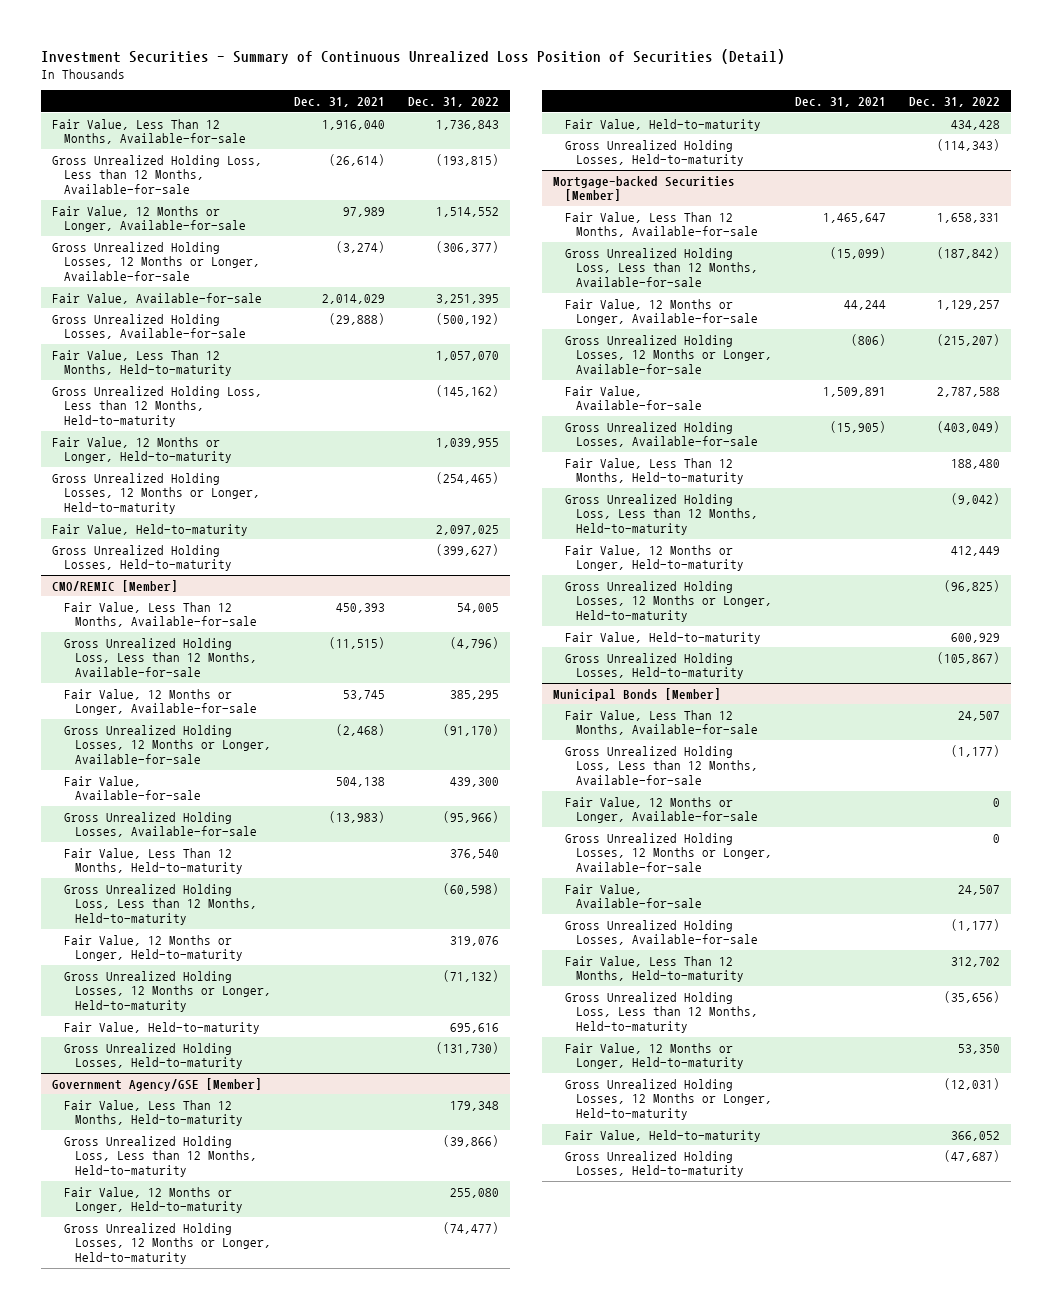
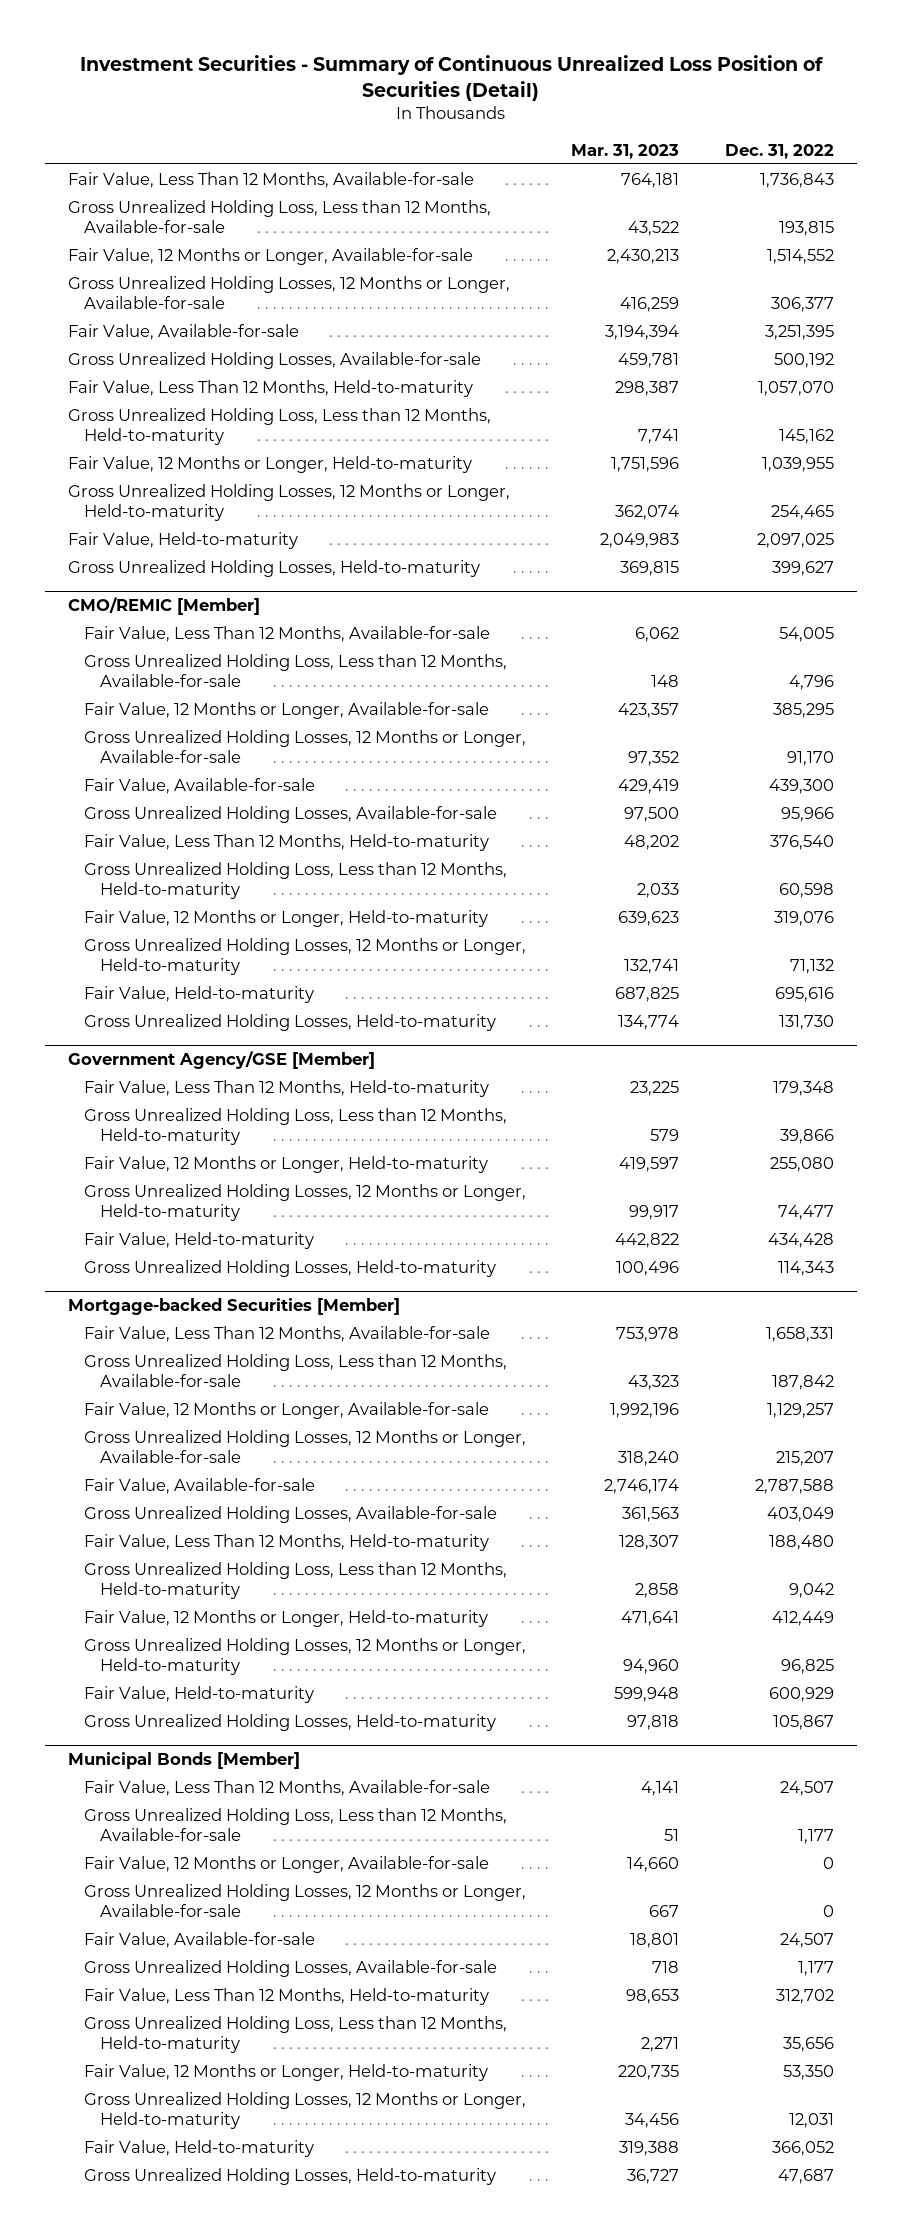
[293,97,385,108] Dec. 31, 2021 -> none
none -> [571,143,680,159] Mar. 31, 2023
[435,153,499,166] (193,815) -> [779,221,835,237] 193,815
[435,240,499,253] (306,377) -> [771,297,835,313] 306,377
[435,312,499,325] (500,192) -> [774,352,835,368] 500,192
[435,384,499,397] (145,162) -> [779,429,835,445] 145,162
[435,471,499,484] (254,465) -> [771,505,835,521] 254,465
[435,543,499,556] (399,627) -> [772,560,835,576] 399,627
[449,636,499,649] (4,796) -> [789,675,835,691] 4,796
[442,723,499,736] (91,170) -> [787,751,835,767] 91,170
[442,810,499,823] (95,966) -> [781,806,835,822] 95,966
[442,882,499,895] (60,598) -> [779,883,835,899] 60,598
[442,969,499,982] (71,132) -> [790,959,835,975] 71,132
[435,1041,499,1054] (131,730) -> [779,1014,835,1030] 131,730
[442,1134,499,1147] (39,866) -> [780,1129,835,1145] 39,866
[442,1221,499,1234] (74,477) -> [778,1205,835,1221] 74,477
[936,138,1000,151] (114,343) -> [778,1260,835,1276] 114,343
[936,246,1000,259] (187,842) -> [772,1375,835,1391] 187,842
[936,333,1000,346] (215,207) -> [776,1451,835,1467] 215,207
[936,420,1000,433] (403,049) -> [767,1506,835,1522] 403,049
[950,492,1000,505] (9,042) -> [789,1583,835,1599] 9,042
[943,579,1000,592] (96,825) -> [781,1659,835,1675] 96,825
[936,651,1000,664] (105,867) -> [773,1714,835,1730] 105,867
[950,744,1000,757] (1,177) -> [798,1829,835,1845] 1,177
[950,918,1000,931] (1,177) -> [798,1960,835,1976] 1,177
[943,990,1000,1003] (35,656) -> [783,2037,835,2053] 35,656
[943,1077,1000,1090] (12,031) -> [789,2113,835,2129] 12,031
[943,1149,1000,1162] (47,687) -> [778,2168,835,2184] 47,687

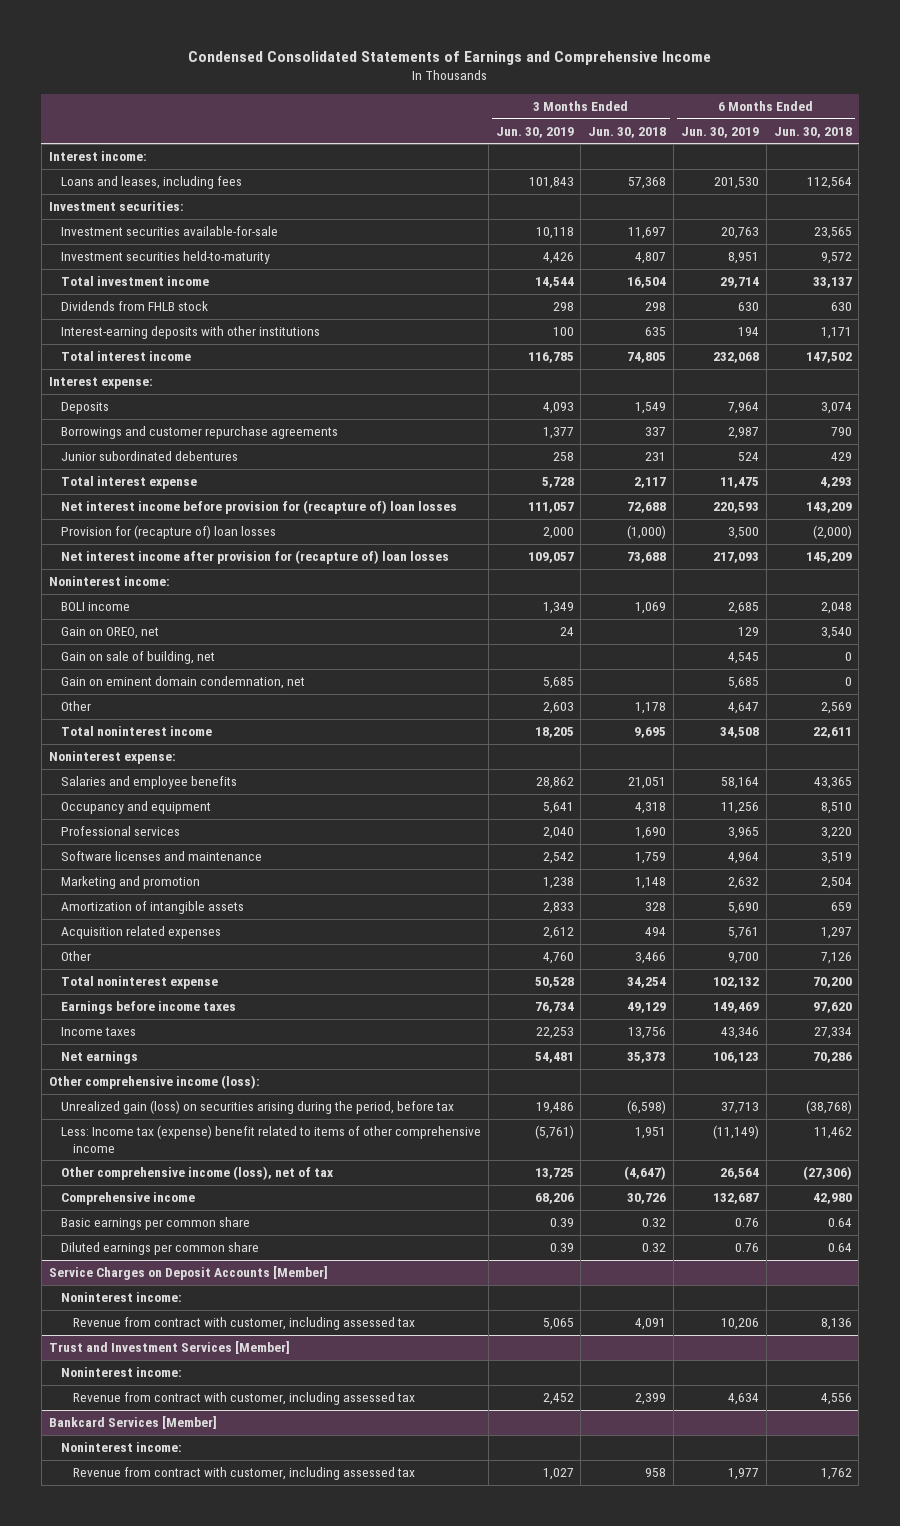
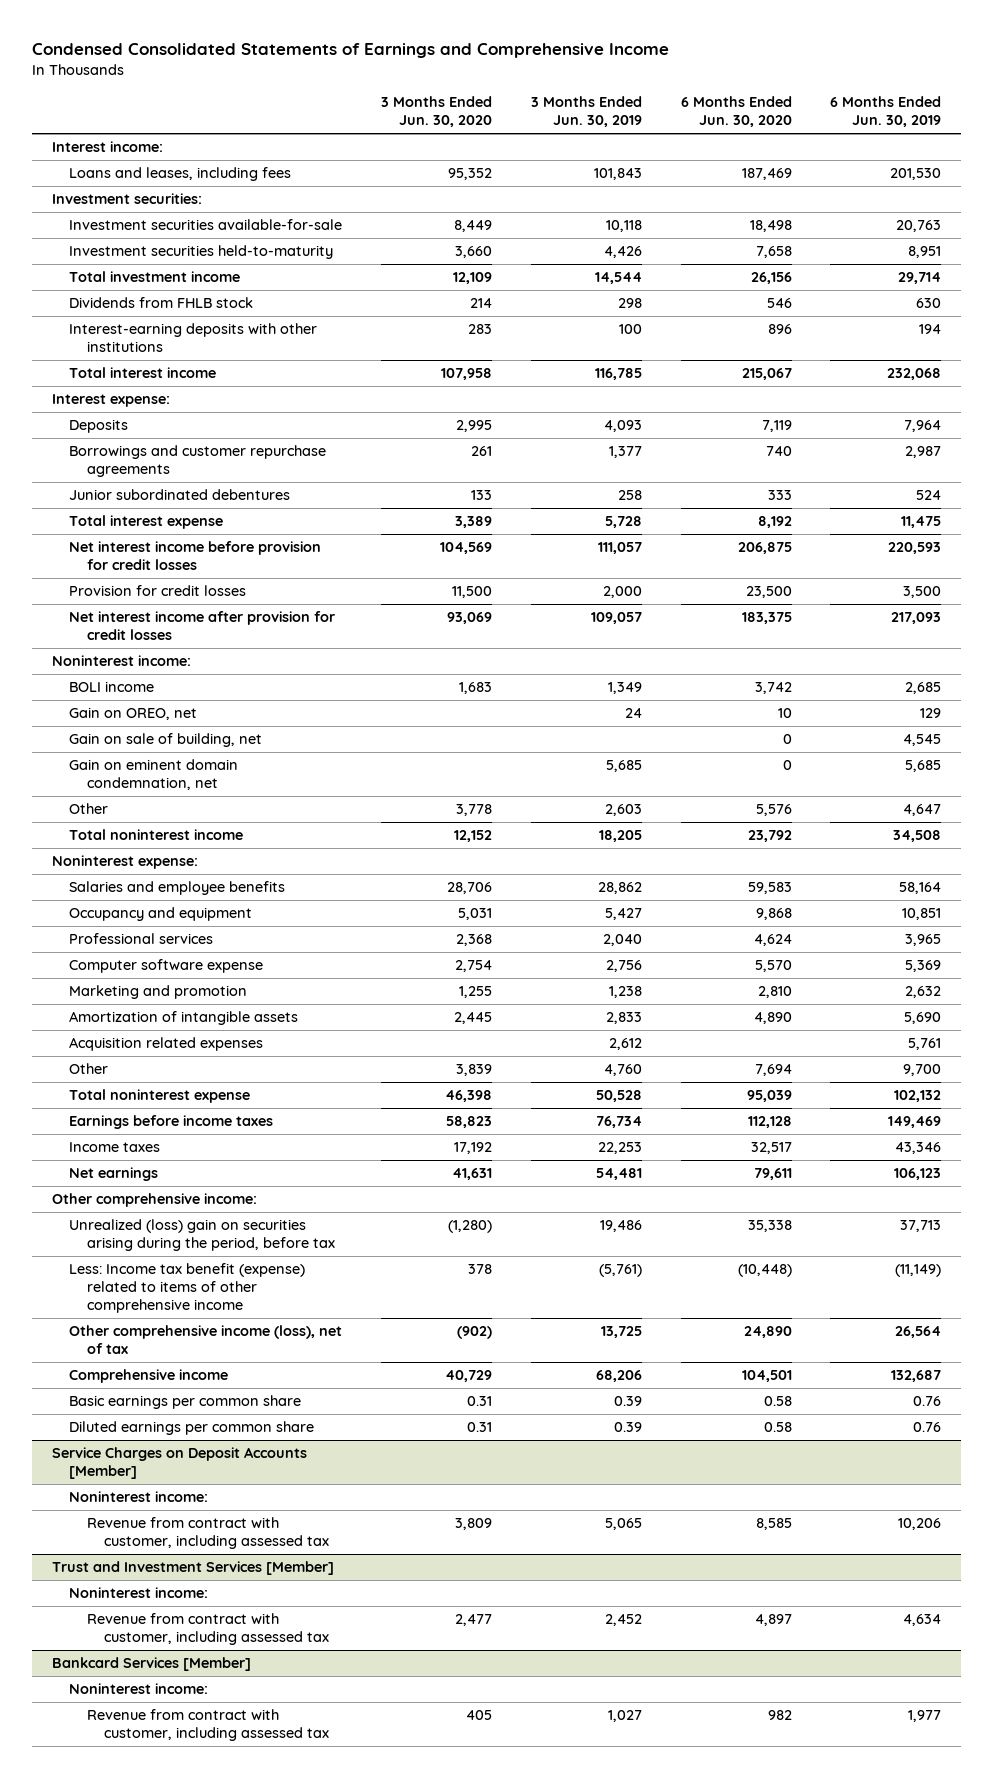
[588,126,667,138] Jun. 30, 2018 -> none
[773,126,852,138] Jun. 30, 2018 -> none
none -> [381,96,493,128] 3 Months Ended Jun. 30, 2020
none -> [680,96,792,128] 6 Months Ended Jun. 30, 2020
[60,500,457,515] Net interest income before provision for (recapture of) loan losses -> [69,541,322,571] Net interest income before provision for credit losses
[60,525,276,540] Provision for (recapture of) loan losses -> [69,585,247,597] Provision for credit losses
[60,550,449,565] Net interest income after provision for (recapture of) loan losses -> [69,611,336,641] Net interest income after provision for credit losses
[542,802,574,815] 5,641 -> [604,908,642,921] 5,427
[720,802,759,815] 11,256 -> [902,908,942,921] 10,851
[60,851,262,862] Software licenses and maintenance -> none
none -> [69,959,264,974] Computer software expense
[48,1075,260,1090] Other comprehensive income (loss): -> [51,1193,257,1208] Other comprehensive income:
[60,1100,454,1115] Unrealized gain (loss) on securities arising during the period, before tax -> [69,1219,335,1252] Unrealized (loss) gain on securities arising during the period, before tax
[60,1125,481,1153] Less: Income tax (expense) benefit related to items of other comprehensive income -> [69,1263,306,1314] Less: Income tax benefit (expense) related to items of other comprehensive income

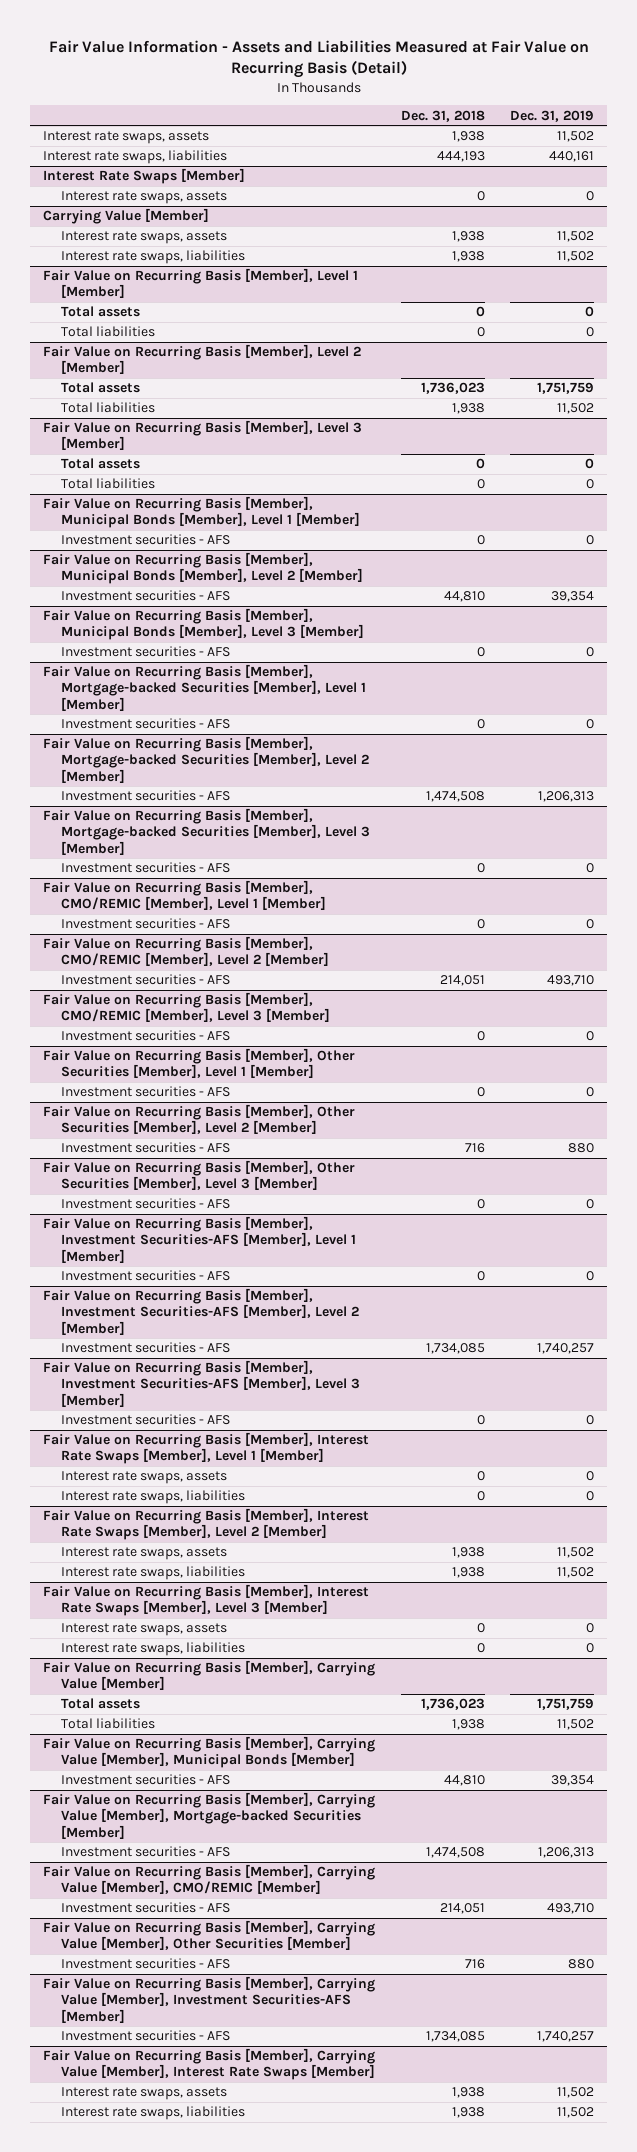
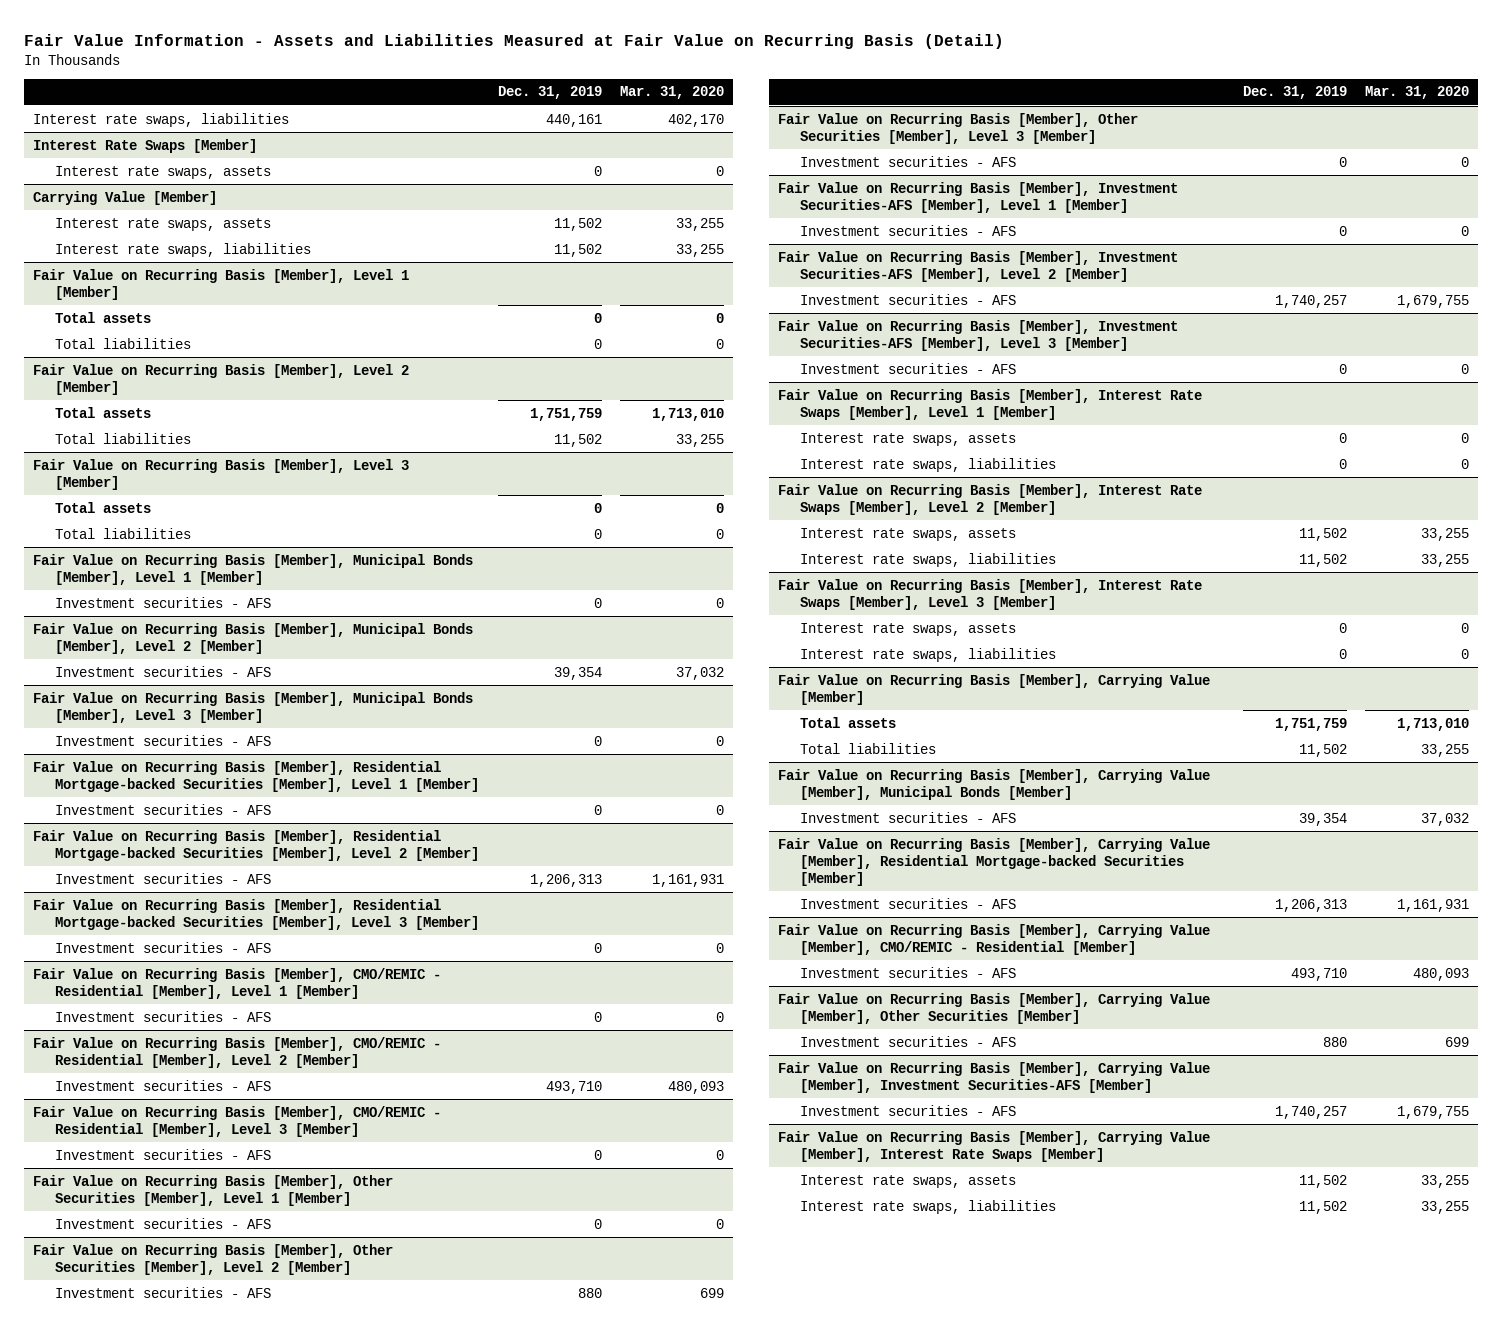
[400,109,485,122] Dec. 31, 2018 -> none
none -> [620,86,725,100] Mar. 31, 2020
[43,131,210,145] Interest rate swaps, assets -> none
[43,664,366,711] Fair Value on Recurring Basis [Member], Mortgage-backed Securities [Member], Level 1 [Member] -> [32,760,480,792] Fair Value on Recurring Basis [Member], Residential Mortgage-backed Securities [Member], Level 1 [Member]
[43,736,369,783] Fair Value on Recurring Basis [Member], Mortgage-backed Securities [Member], Level 2 [Member] -> [32,829,480,861] Fair Value on Recurring Basis [Member], Residential Mortgage-backed Securities [Member], Level 2 [Member]
[43,808,370,855] Fair Value on Recurring Basis [Member], Mortgage-backed Securities [Member], Level 3 [Member] -> [32,898,480,930] Fair Value on Recurring Basis [Member], Residential Mortgage-backed Securities [Member], Level 3 [Member]
[43,880,326,911] Fair Value on Recurring Basis [Member], CMO/REMIC [Member], Level 1 [Member] -> [32,967,441,999] Fair Value on Recurring Basis [Member], CMO/REMIC - Residential [Member], Level 1 [Member]
[43,936,329,967] Fair Value on Recurring Basis [Member], CMO/REMIC [Member], Level 2 [Member] -> [32,1036,441,1068] Fair Value on Recurring Basis [Member], CMO/REMIC - Residential [Member], Level 2 [Member]
[43,992,330,1023] Fair Value on Recurring Basis [Member], CMO/REMIC [Member], Level 3 [Member] -> [32,1105,441,1137] Fair Value on Recurring Basis [Member], CMO/REMIC - Residential [Member], Level 3 [Member]
[43,1792,376,1839] Fair Value on Recurring Basis [Member], Carrying Value [Member], Mortgage-backed Securities [Member] -> [777,837,1210,886] Fair Value on Recurring Basis [Member], Carrying Value [Member], Residential Mortgage-backed Securities [Member]
[43,1864,376,1895] Fair Value on Recurring Basis [Member], Carrying Value [Member], CMO/REMIC [Member] -> [777,923,1210,955] Fair Value on Recurring Basis [Member], Carrying Value [Member], CMO/REMIC - Residential [Member]

